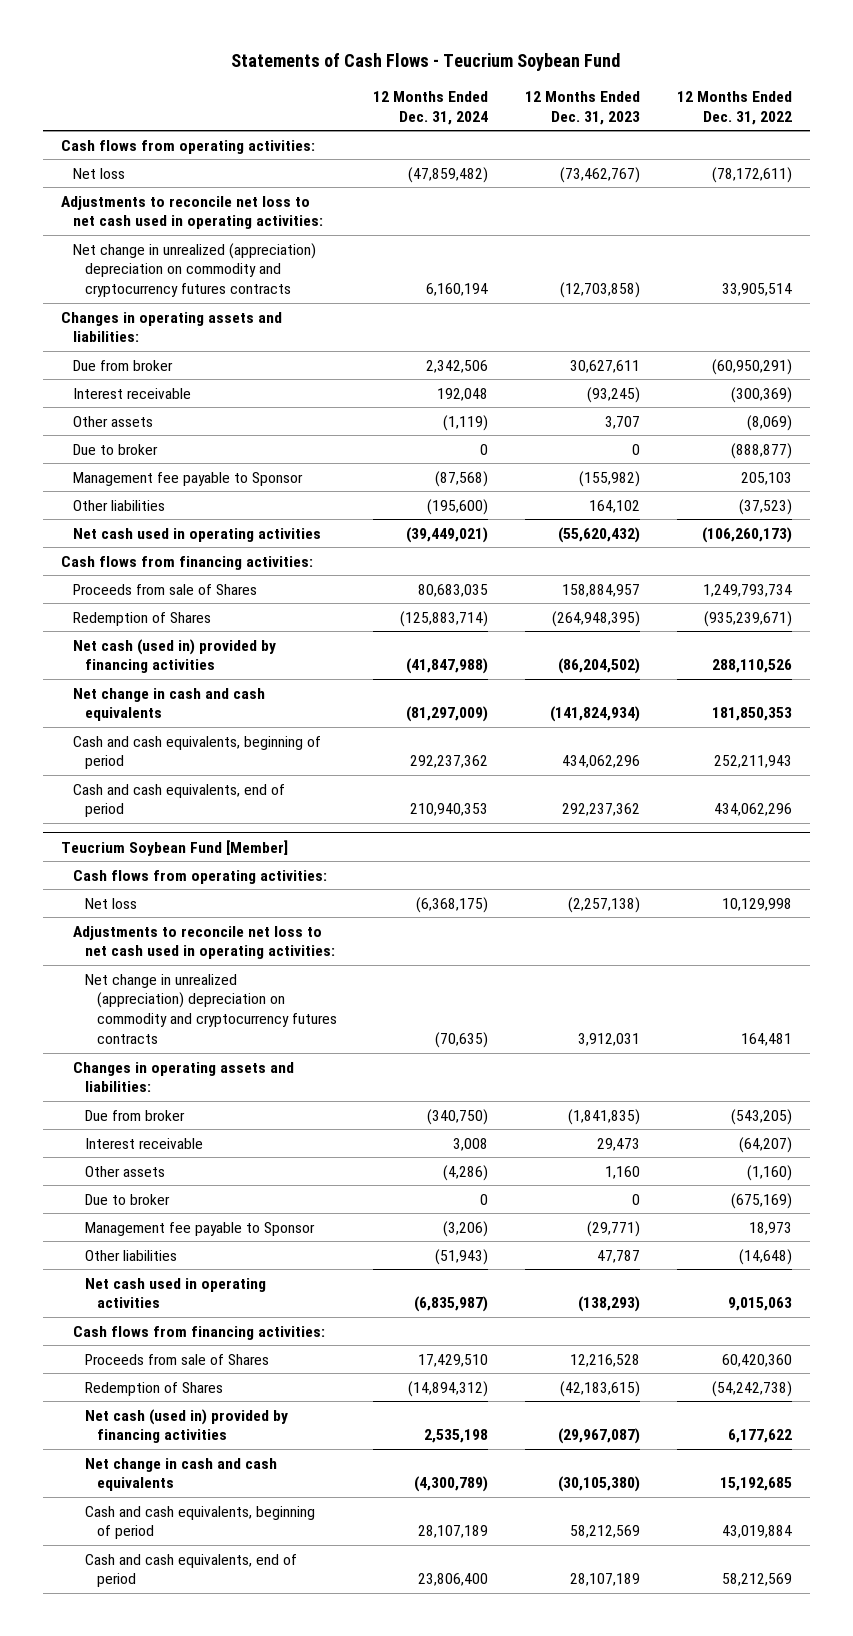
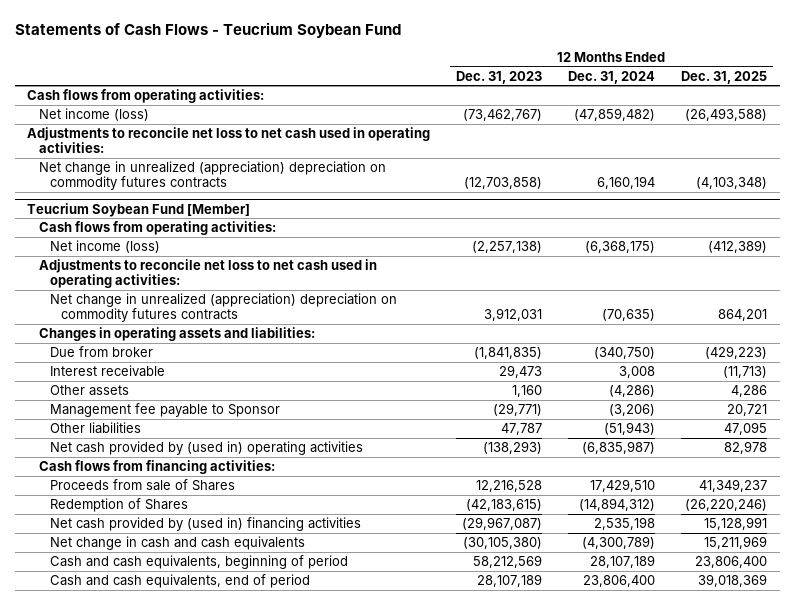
[676,90,792,125] 12 Months Ended Dec. 31, 2022 -> none
none -> [680,70,767,84] Dec. 31, 2025
[72,167,125,179] Net loss -> [38,108,149,122] Net income (loss)
[61,311,283,343] Changes in operating assets and liabilities: -> none
[72,359,173,371] Due from broker -> none
[72,387,191,399] Interest receivable -> none
[72,415,153,427] Other assets -> none
[72,443,158,455] Due to broker -> none
[72,471,303,486] Management fee payable to Sponsor -> none
[72,499,165,511] Other liabilities -> none
[72,527,321,542] Net cash used in operating activities -> none
[61,555,314,570] Cash flows from financing activities: -> none
[72,583,257,595] Proceeds from sale of Shares -> none
[72,611,211,626] Redemption of Shares -> none
[72,638,276,674] Net cash (used in) provided by financing activities -> none
[72,687,265,722] Net change in cash and cash equivalents -> none
[72,735,321,770] Cash and cash equivalents, beginning of period -> none
[72,783,285,818] Cash and cash equivalents, end of period -> none
[72,242,316,298] Net change in unrealized (appreciation) depreciation on commodity and cryptocurrency futures contracts -> [38,161,386,191] Net change in unrealized (appreciation) depreciation on commodity futures contracts
[84,897,137,909] Net loss -> [49,240,160,254] Net income (loss)
[84,973,337,1045] Net change in unrealized (appreciation) depreciation on commodity and cryptocurrency futures contracts -> [49,293,397,323] Net change in unrealized (appreciation) depreciation on commodity futures contracts
[84,1193,170,1205] Due to broker -> none
[84,1277,266,1309] Net cash used in operating activities -> [49,441,363,456] Net cash provided by (used in) operating activities
[84,1408,288,1444] Net cash (used in) provided by financing activities -> [49,517,361,532] Net cash provided by (used in) financing activities

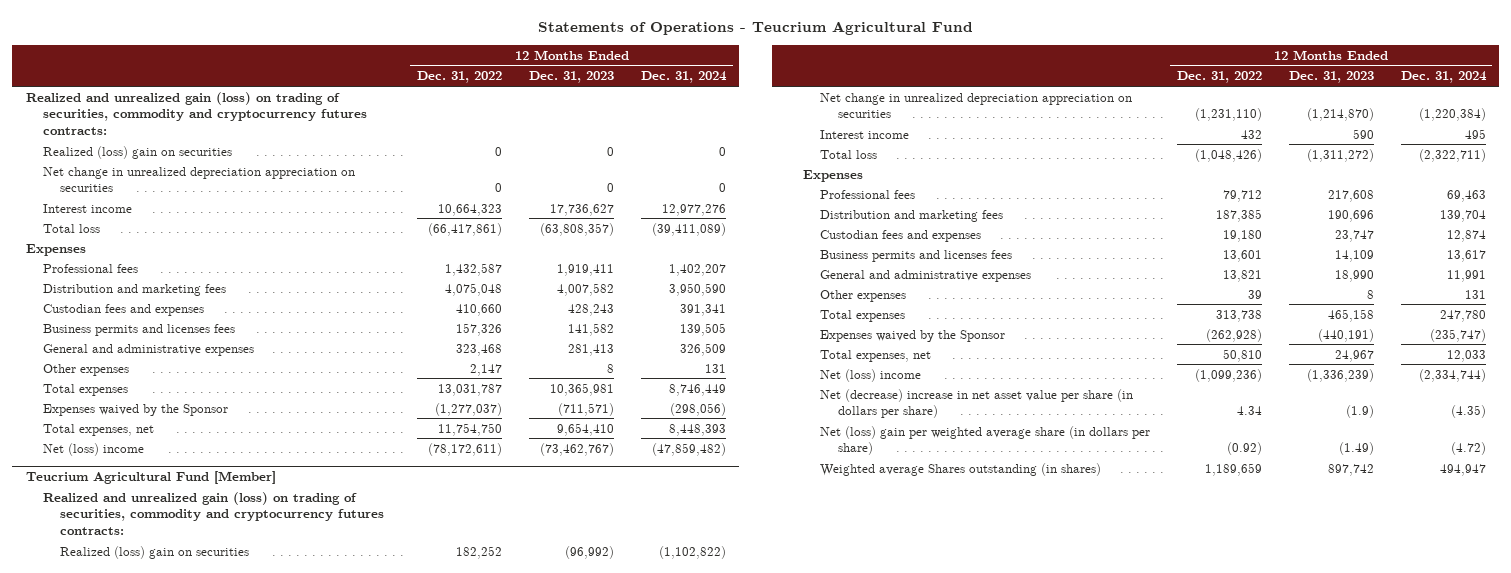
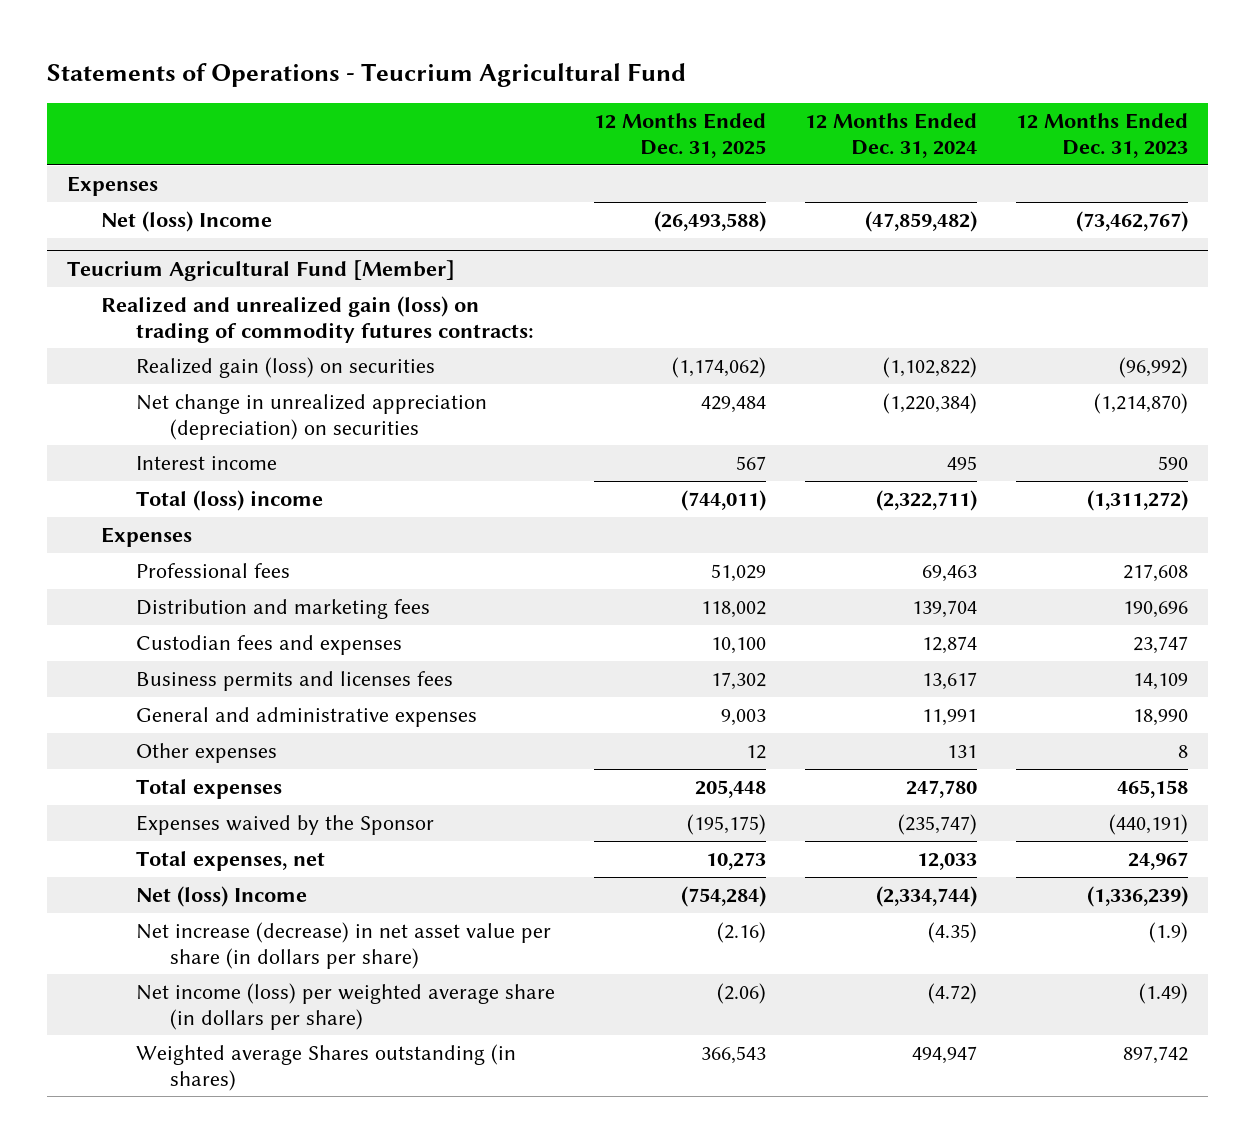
[417,71,503,84] Dec. 31, 2022 -> none
none -> [593,113,766,158] 12 Months Ended Dec. 31, 2025
[25,91,367,136] Realized and unrealized gain (loss) on trading of securities, commodity and cryptocurrency futures contracts: -> none
[42,145,232,159] Realized (loss) gain on securities -> none
[42,166,355,193] Net change in unrealized depreciation appreciation on securities -> none
[42,203,132,213] Interest income -> none
[42,223,100,233] Total loss -> none
[42,263,138,273] Professional fees -> none
[42,283,226,296] Distribution and marketing fees -> none
[42,303,204,316] Custodian fees and expenses -> none
[42,323,235,336] Business permits and licenses fees -> none
[42,343,254,356] General and administrative expenses -> none
[42,363,129,376] Other expenses -> none
[42,383,128,396] Total expenses -> none
[42,403,228,416] Expenses waived by the Sponsor -> none
[42,423,154,436] Total expenses, net -> none
[42,442,144,456] Net (loss) income -> [101,211,273,233] Net (loss) Income
[42,491,385,536] Realized and unrealized gain (loss) on trading of securities, commodity and cryptocurrency futures contracts: -> [101,296,534,343] Realized and unrealized gain (loss) on trading of commodity futures contracts:
[60,545,250,559] Realized (loss) gain on securities -> [135,357,435,379] Realized gain (loss) on securities
[820,92,1133,119] Net change in unrealized depreciation appreciation on securities -> [135,394,487,440] Net change in unrealized appreciation (depreciation) on securities
[820,149,878,159] Total loss -> [135,490,323,512] Total (loss) income
[820,368,922,382] Net (loss) income -> [135,886,307,908] Net (loss) Income
[820,388,1134,419] Net (decrease) increase in net asset value per share (in dollars per share) -> [135,922,551,969] Net increase (decrease) in net asset value per share (in dollars per share)
[820,425,1151,456] Net (loss) gain per weighted average share (in dollars per share) -> [135,983,555,1030] Net income (loss) per weighted average share (in dollars per share)

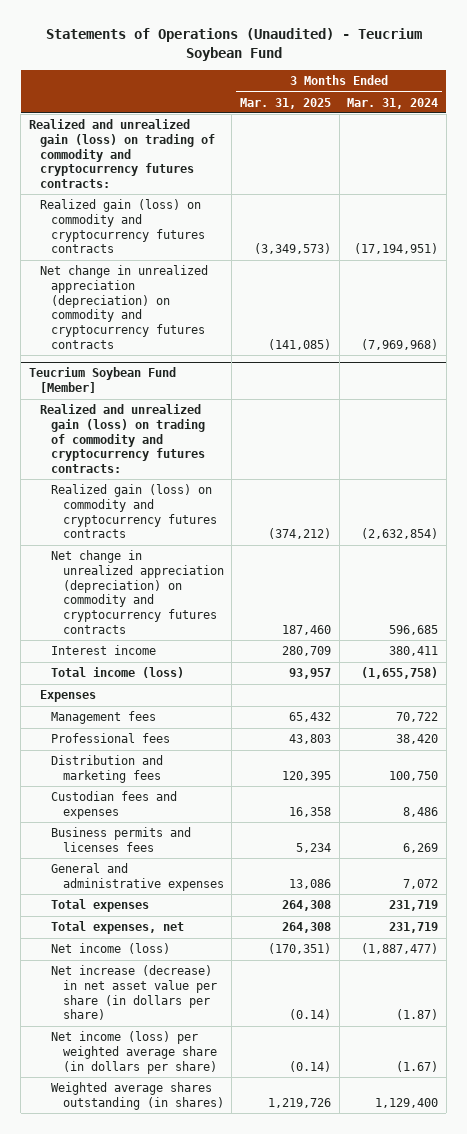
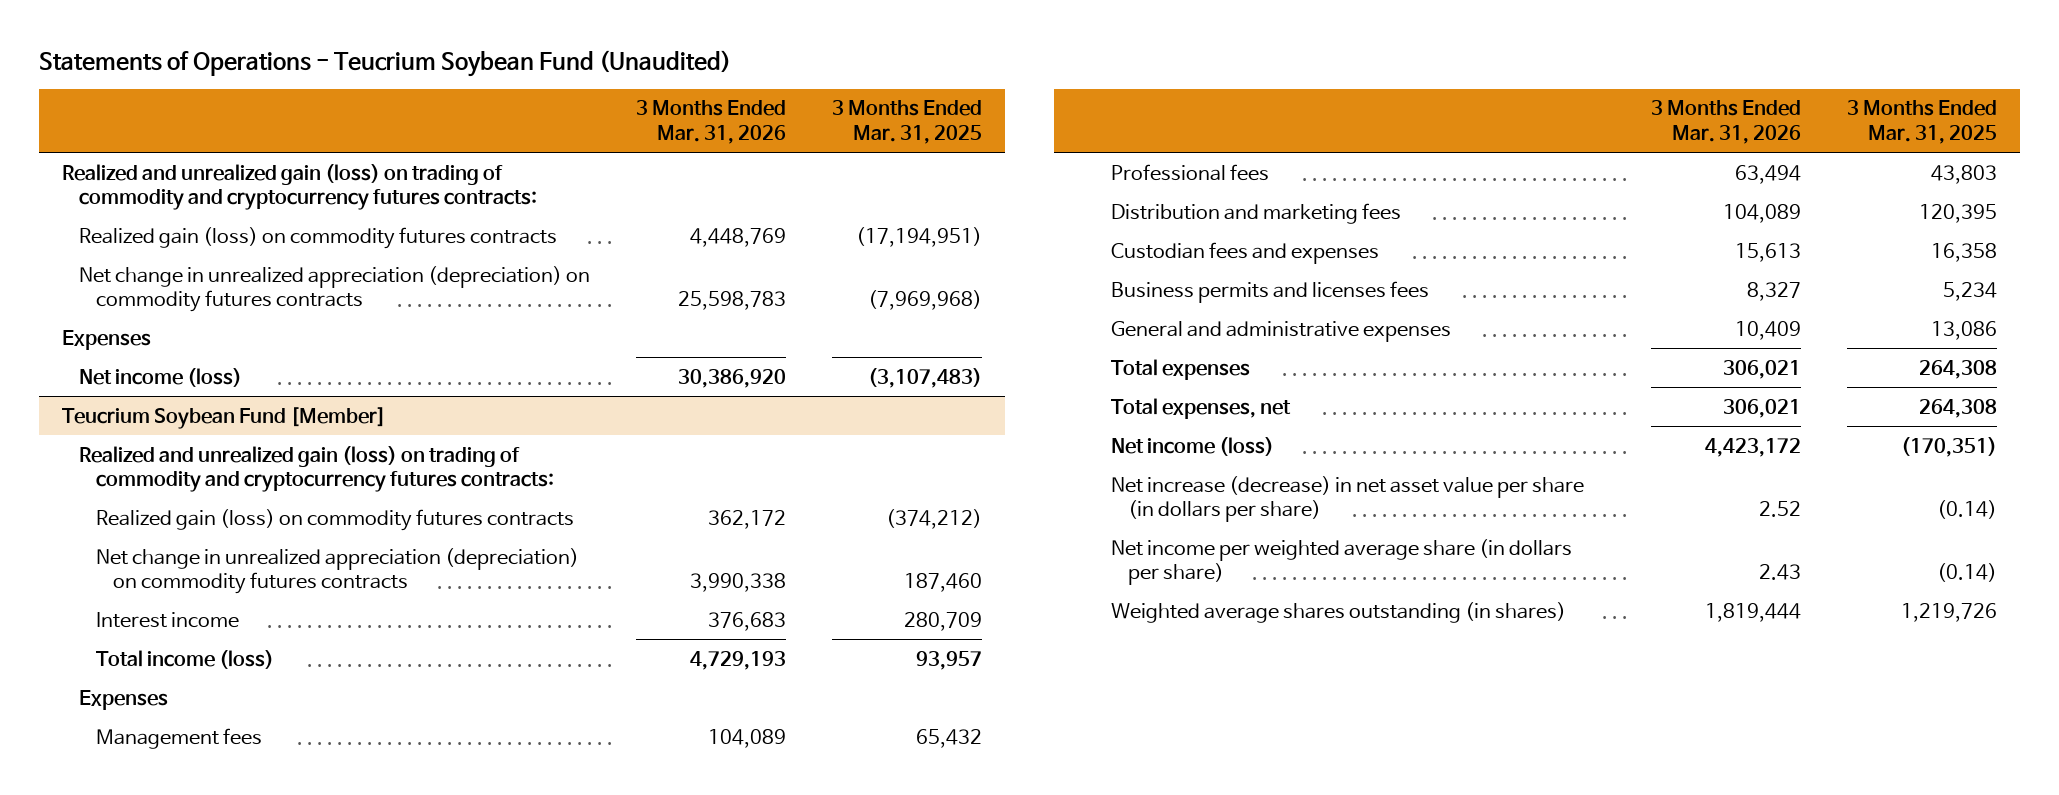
[45,28,422,61] Statements of Operations (Unaudited) - Teucrium Soybean Fund -> [38,50,731,78] Statements of Operations - Teucrium Soybean Fund (Unaudited)
[347,97,439,109] Mar. 31, 2024 -> none
none -> [635,100,786,144] 3 Months Ended Mar. 31, 2026
[40,199,206,254] Realized gain (loss) on commodity and cryptocurrency futures contracts -> [78,226,557,249] Realized gain (loss) on commodity futures contracts
[253,243,331,255] (3,349,573) -> [855,226,982,247] (17,194,951)
[40,265,209,349] Net change in unrealized appreciation (depreciation) on commodity and cryptocurrency futures contracts -> [78,265,590,312] Net change in unrealized appreciation (depreciation) on commodity futures contracts
[267,338,331,350] (141,085) -> [867,289,982,310] (7,969,968)
none -> [61,329,151,350] Expenses
none -> [78,367,242,387] Net income (loss)
[51,484,217,539] Realized gain (loss) on commodity and cryptocurrency futures contracts -> [95,508,574,531] Realized gain (loss) on commodity futures contracts
[51,550,224,634] Net change in unrealized appreciation (depreciation) on commodity and cryptocurrency futures contracts -> [95,547,579,594] Net change in unrealized appreciation (depreciation) on commodity futures contracts
[51,1031,217,1074] Net income (loss) per weighted average share (in dollars per share) -> [1111,538,1573,585] Net income per weighted average share (in dollars per share)

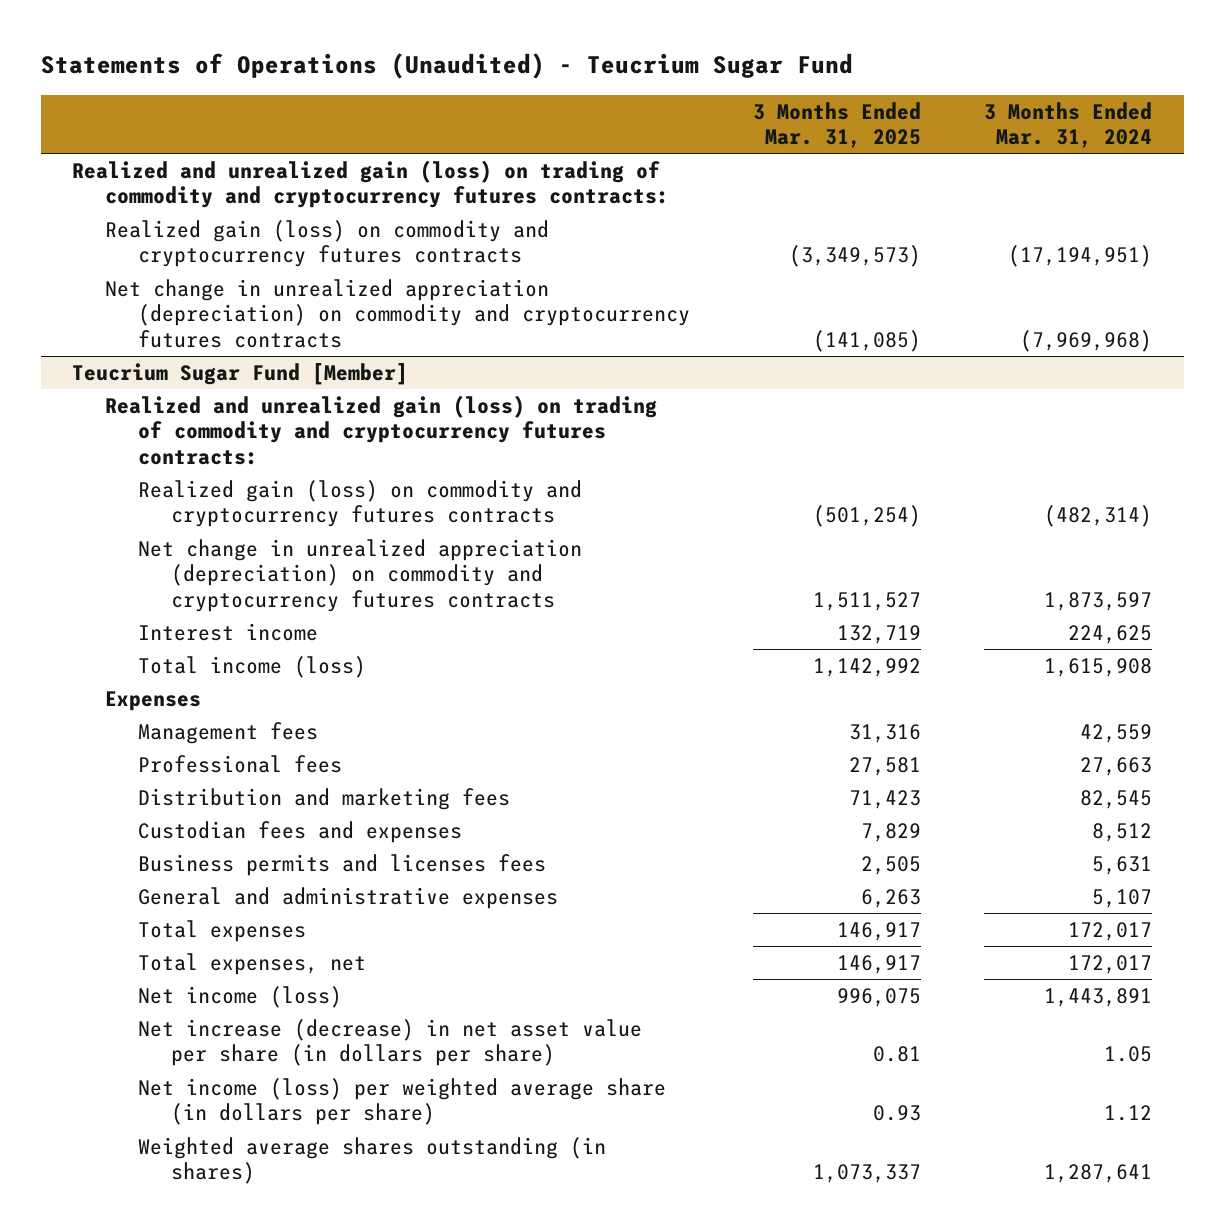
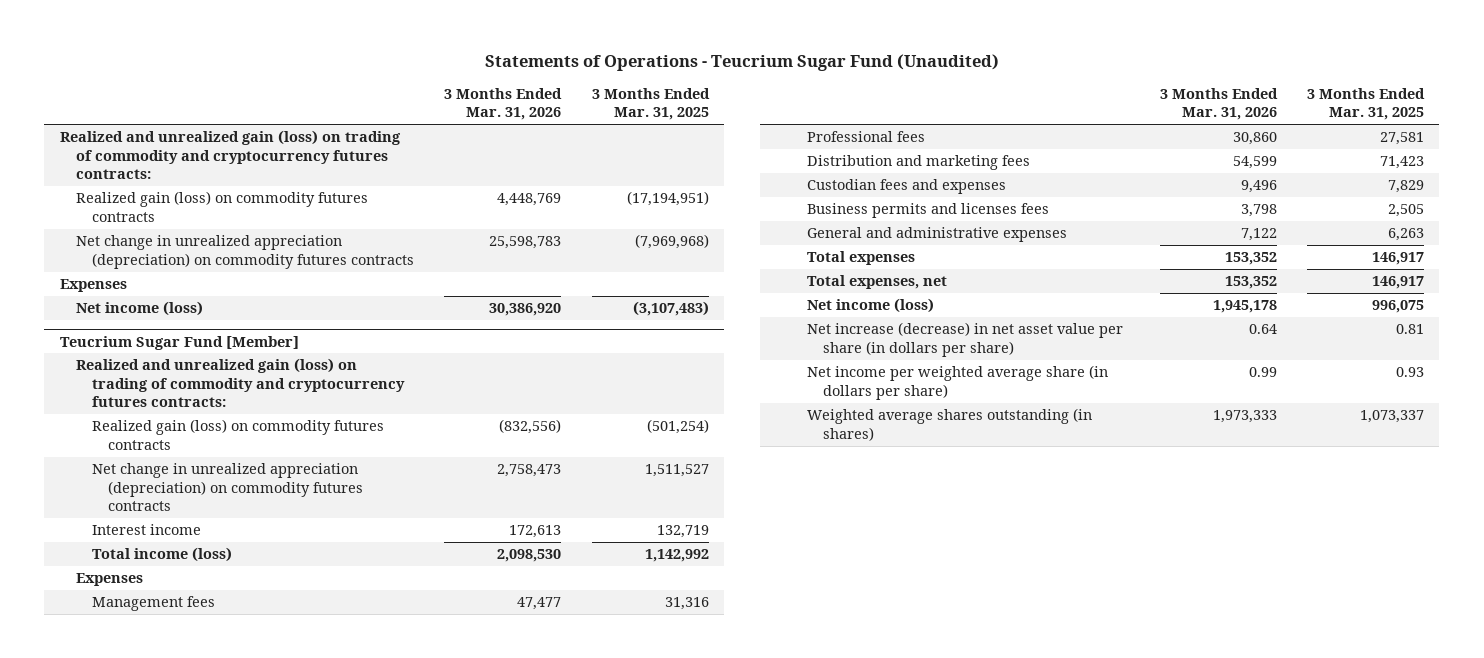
[40,53,853,80] Statements of Operations (Unaudited) - Teucrium Sugar Fund -> [484,53,999,71] Statements of Operations - Teucrium Sugar Fund (Unaudited)
[984,101,1153,148] 3 Months Ended Mar. 31, 2024 -> none
none -> [444,87,563,121] 3 Months Ended Mar. 31, 2026
[105,220,550,268] Realized gain (loss) on commodity and cryptocurrency futures contracts -> [75,191,368,222] Realized gain (loss) on commodity futures contracts
[789,245,922,268] (3,349,573) -> [626,191,709,207] (17,194,951)
[105,279,691,348] Net change in unrealized appreciation (depreciation) on commodity and cryptocurrency futures contracts -> [75,235,414,269] Net change in unrealized appreciation (depreciation) on commodity futures contracts
[813,329,922,352] (141,085) -> [634,234,709,250] (7,969,968)
none -> [59,279,127,293] Expenses
none -> [75,301,203,317] Net income (loss)
[138,480,583,528] Realized gain (loss) on commodity and cryptocurrency futures contracts -> [91,419,384,450] Realized gain (loss) on commodity futures contracts
[138,539,583,612] Net change in unrealized appreciation (depreciation) on commodity and cryptocurrency futures contracts -> [91,463,363,512] Net change in unrealized appreciation (depreciation) on commodity futures contracts
[138,1078,667,1126] Net income (loss) per weighted average share (in dollars per share) -> [807,365,1109,400] Net income per weighted average share (in dollars per share)

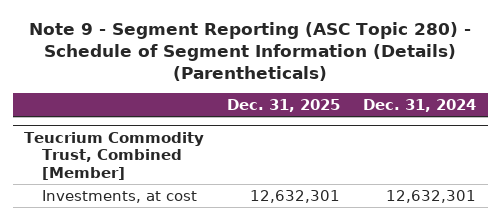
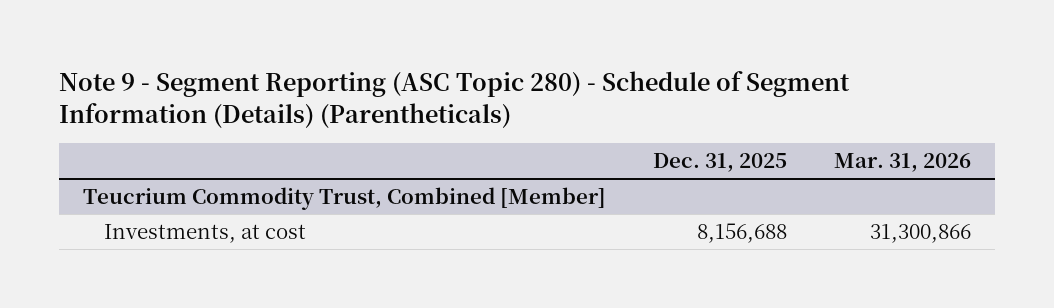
[363,99,477,113] Dec. 31, 2024 -> none
none -> [834,153,972,173] Mar. 31, 2026
[250,189,341,203] 12,632,301 -> [696,223,787,244] 8,156,688

